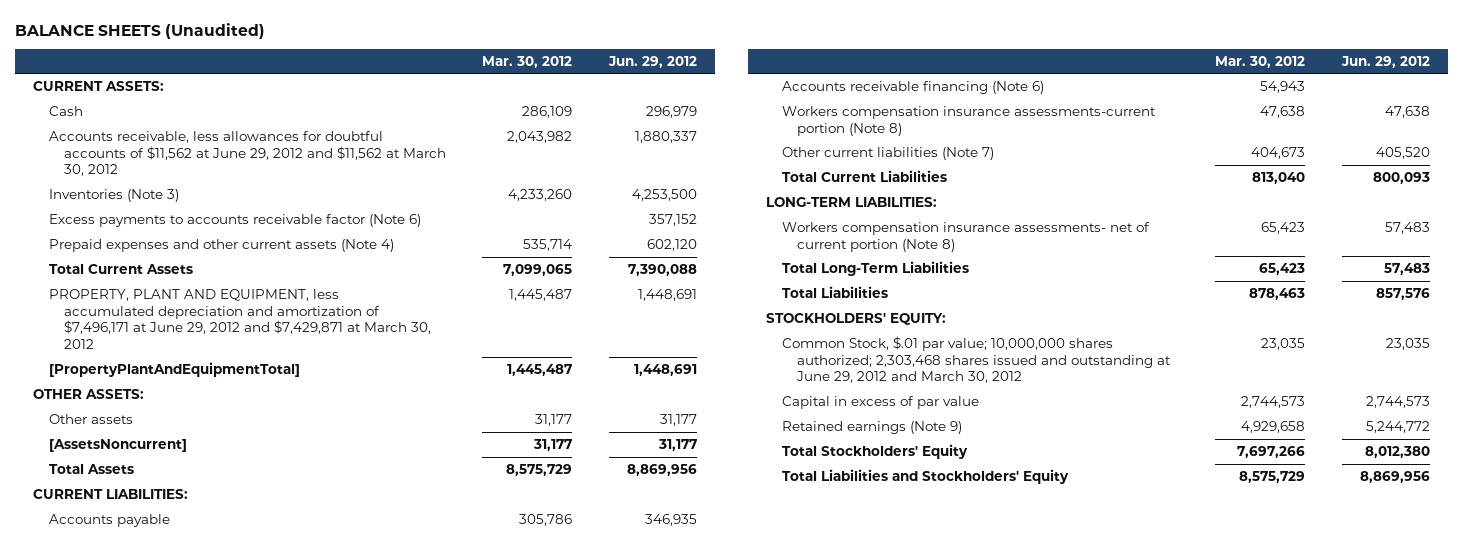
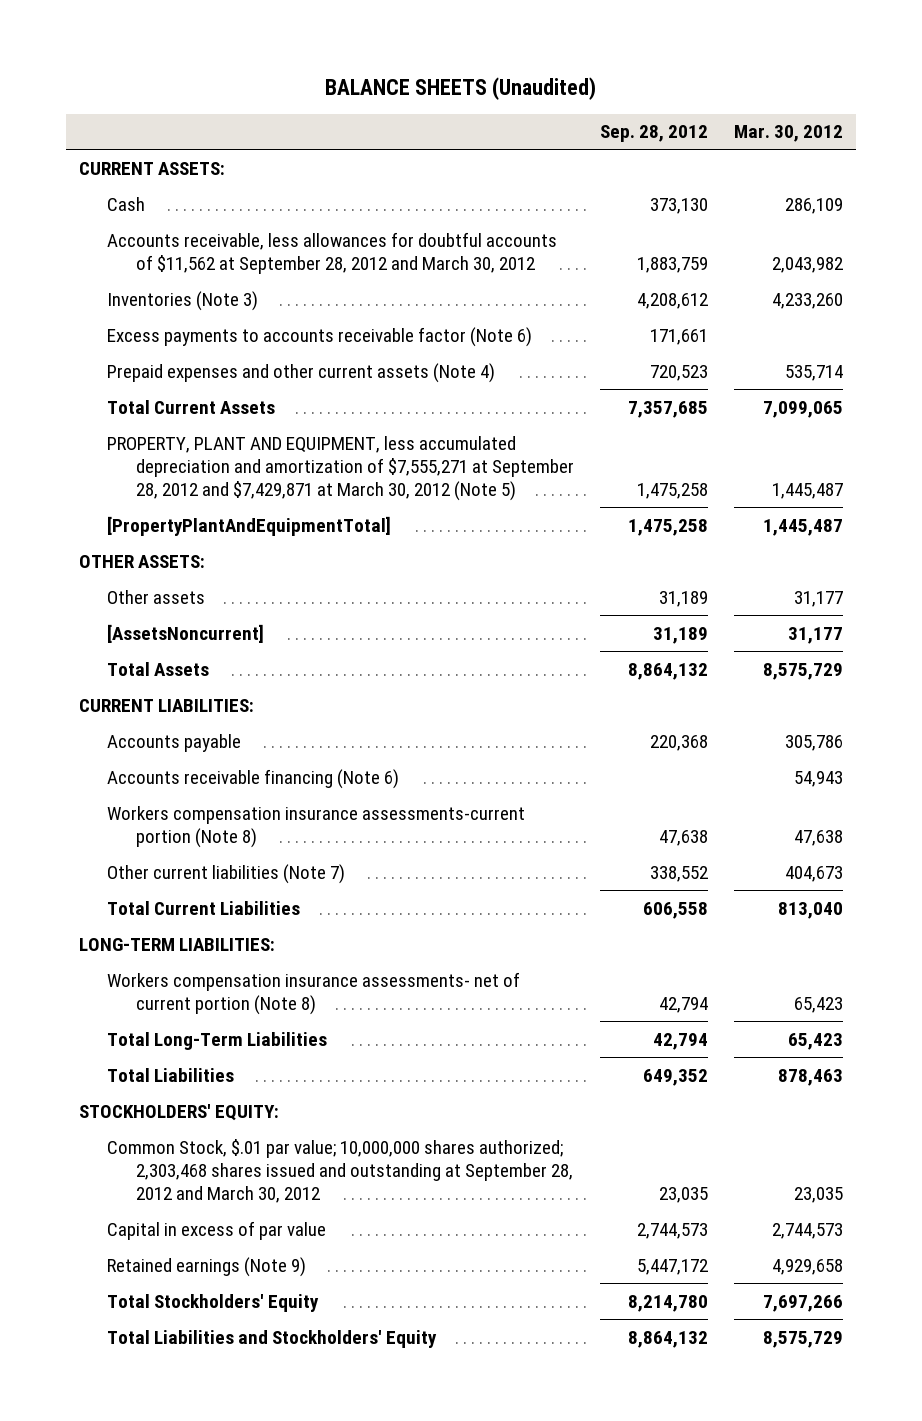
[607,55,697,68] Jun. 29, 2012 -> none
none -> [599,125,708,143] Sep. 28, 2012
[48,130,447,177] Accounts receivable, less allowances for doubtful accounts of $11,562 at June 29, 2012 and $11,562 at March 30, 2012 -> [107,231,558,274] Accounts receivable, less allowances for doubtful accounts of $11,562 at September 28, 2012 and March 30, 2012
[48,288,432,349] PROPERTY, PLANT AND EQUIPMENT, less accumulated depreciation and amortization of $7,496,171 at June 29, 2012 and $7,429,871 at March 30, 2012 -> [107,435,574,502] PROPERTY, PLANT AND EQUIPMENT, less accumulated depreciation and amortization of $7,555,271 at September 28, 2012 and $7,429,871 at March 30, 2012 (Note 5)
[781,335,1172,384] Common Stock, $.01 par value; 10,000,000 shares authorized; 2,303,468 shares issued and outstanding at June 29, 2012 and March 30, 2012 -> [107,1138,573,1204] Common Stock, $.01 par value; 10,000,000 shares authorized; 2,303,468 shares issued and outstanding at September 28, 2012 and March 30, 2012

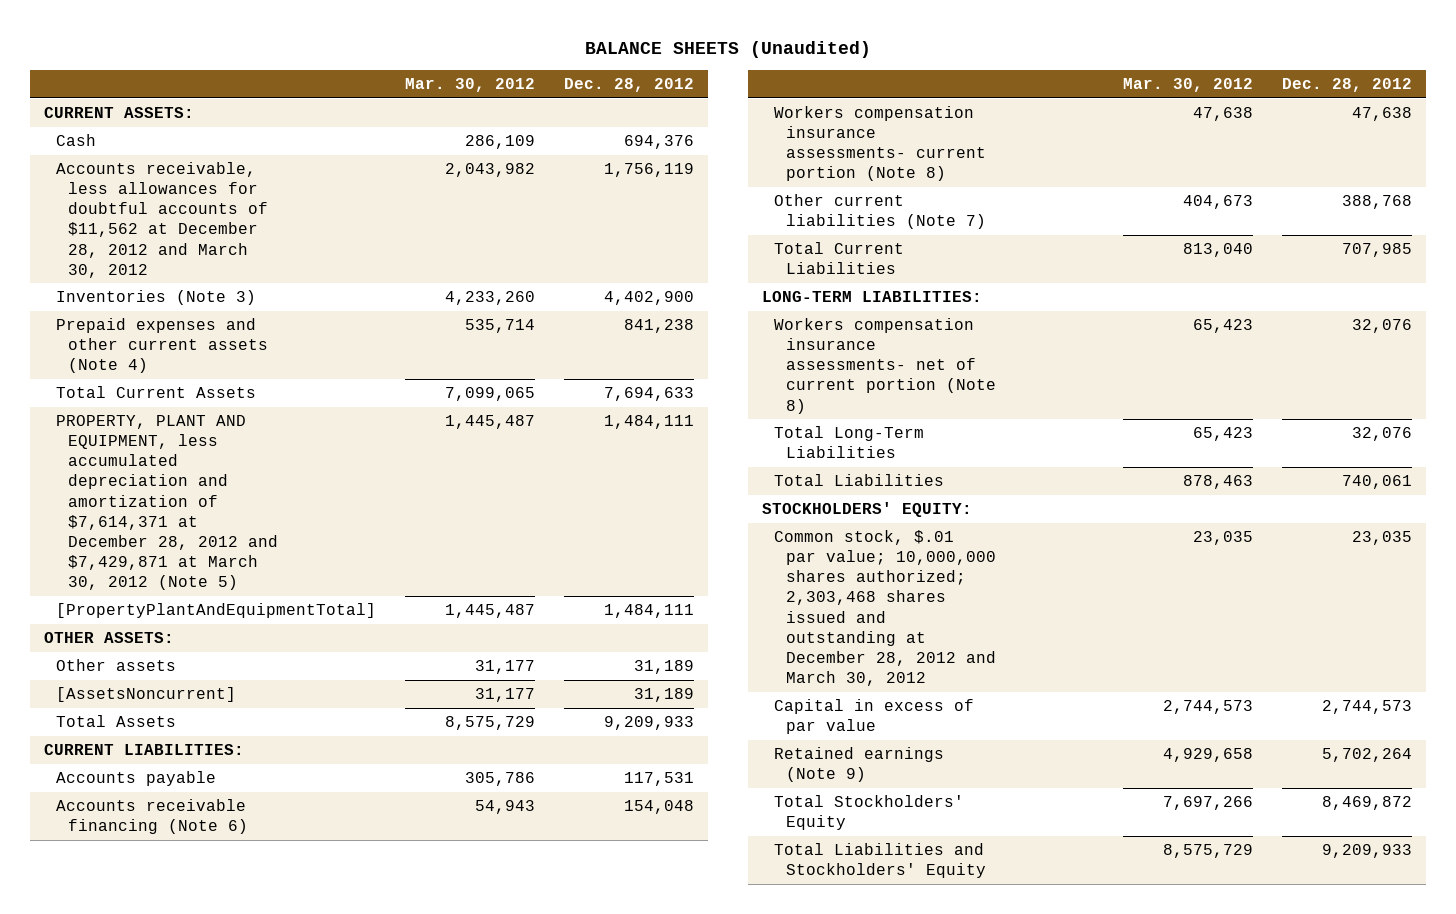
[599,125,708,143] Sep. 28, 2012 -> none
none -> [563,78,694,93] Dec. 28, 2012
[107,231,558,274] Accounts receivable, less allowances for doubtful accounts of $11,562 at September 28, 2012 and March 30, 2012 -> [56,162,269,278] Accounts receivable, less allowances for doubtful accounts of $11,562 at December 28, 2012 and March 30, 2012
[107,326,533,347] Excess payments to accounts receivable factor (Note 6) -> none
[107,435,574,502] PROPERTY, PLANT AND EQUIPMENT, less accumulated depreciation and amortization of $7,555,271 at September 28, 2012 and $7,429,871 at March 30, 2012 (Note 5) -> [56,415,279,591] PROPERTY, PLANT AND EQUIPMENT, less accumulated depreciation and amortization of $7,614,371 at December 28, 2012 and $7,429,871 at March 30, 2012 (Note 5)
[107,805,526,848] Workers compensation insurance assessments-current portion (Note 8) -> [774,106,987,182] Workers compensation insurance assessments- current portion (Note 8)
[107,1138,573,1204] Common Stock, $.01 par value; 10,000,000 shares authorized; 2,303,468 shares issued and outstanding at September 28, 2012 and March 30, 2012 -> [774,530,997,686] Common stock, $.01 par value; 10,000,000 shares authorized; 2,303,468 shares issued and outstanding at December 28, 2012 and March 30, 2012

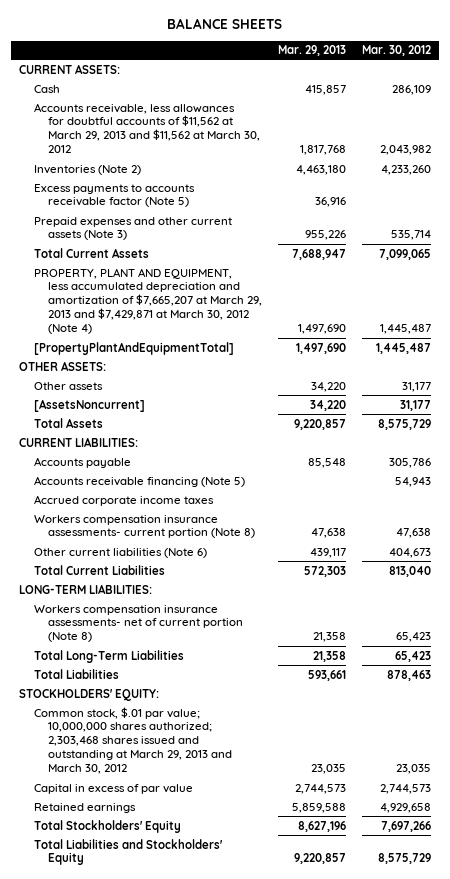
[584,41,871,59] BALANCE SHEETS (Unaudited) -> [167,17,283,29] BALANCE SHEETS
[563,78,694,93] Dec. 28, 2012 -> none
none -> [278,45,347,57] Mar. 29, 2013
[56,162,269,278] Accounts receivable, less allowances for doubtful accounts of $11,562 at December 28, 2012 and March 30, 2012 -> [33,102,261,154] Accounts receivable, less allowances for doubtful accounts of $11,562 at March 29, 2013 and $11,562 at March 30, 2012
[56,290,257,306] Inventories (Note 3) -> [33,164,141,175] Inventories (Note 2)
none -> [33,183,195,208] Excess payments to accounts receivable factor (Note 5)
[56,318,269,374] Prepaid expenses and other current assets (Note 4) -> [33,216,232,241] Prepaid expenses and other current assets (Note 3)
[56,415,279,591] PROPERTY, PLANT AND EQUIPMENT, less accumulated depreciation and amortization of $7,614,371 at December 28, 2012 and $7,429,871 at March 30, 2012 (Note 5) -> [33,267,263,335] PROPERTY, PLANT AND EQUIPMENT, less accumulated depreciation and amortization of $7,665,207 at March 29, 2013 and $7,429,871 at March 30, 2012 (Note 4)
[56,799,249,835] Accounts receivable financing (Note 6) -> [33,475,245,487] Accounts receivable financing (Note 5)
none -> [33,494,214,506] Accrued corporate income taxes
[774,194,987,230] Other current liabilities (Note 7) -> [33,547,207,558] Other current liabilities (Note 6)
[774,530,997,686] Common stock, $.01 par value; 10,000,000 shares authorized; 2,303,468 shares issued and outstanding at December 28, 2012 and March 30, 2012 -> [33,706,233,775] Common stock, $.01 par value; 10,000,000 shares authorized; 2,303,468 shares issued and outstanding at March 29, 2013 and March 30, 2012
[774,747,945,783] Retained earnings (Note 9) -> [33,802,136,813] Retained earnings

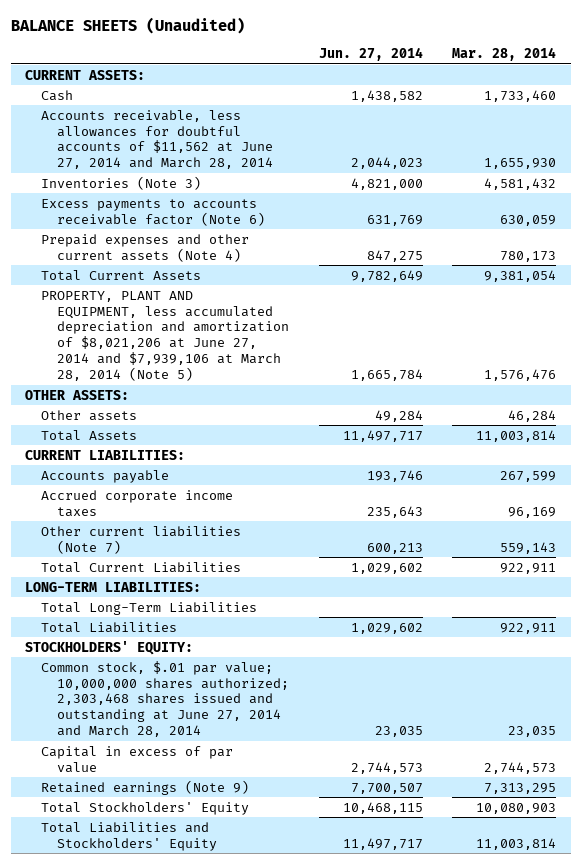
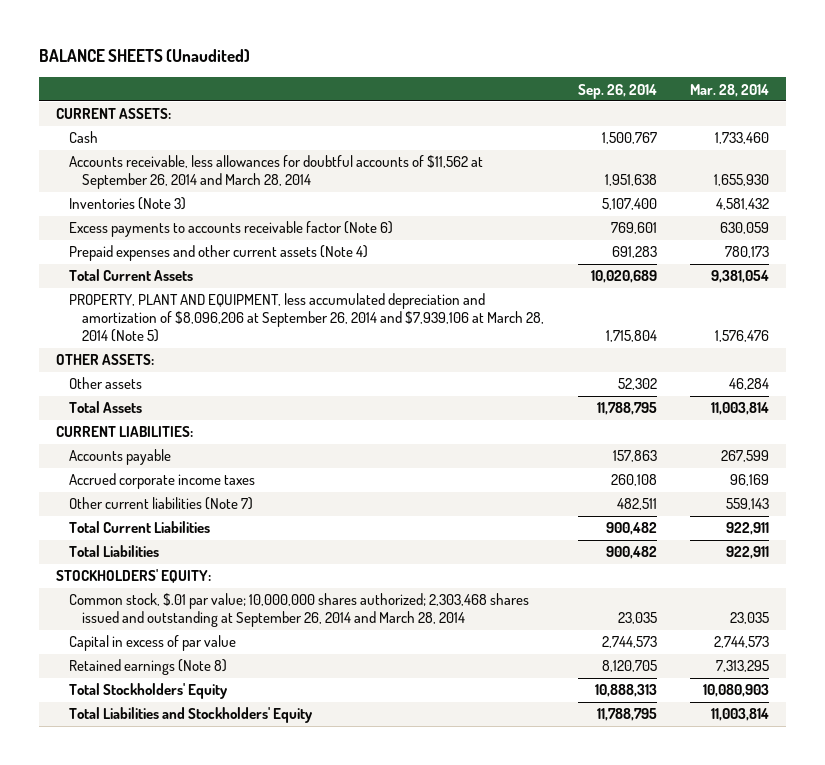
[318,47,423,62] Jun. 27, 2014 -> none
none -> [577,83,657,99] Sep. 26, 2014
[41,109,274,170] Accounts receivable, less allowances for doubtful accounts of $11,562 at June 27, 2014 and March 28, 2014 -> [68,155,483,190] Accounts receivable, less allowances for doubtful accounts of $11,562 at September 26, 2014 and March 28, 2014
[41,290,290,381] PROPERTY, PLANT AND EQUIPMENT, less accumulated depreciation and amortization of $8,021,206 at June 27, 2014 and $7,939,106 at March 28, 2014 (Note 5) -> [68,293,544,343] PROPERTY, PLANT AND EQUIPMENT, less accumulated depreciation and amortization of $8,096,206 at September 26, 2014 and $7,939,106 at March 28, 2014 (Note 5)
[25,581,202,592] LONG-TERM LIABILITIES: -> none
[41,601,258,615] Total Long-Term Liabilities -> none
[41,660,290,738] Common stock, $.01 par value; 10,000,000 shares authorized; 2,303,468 shares issued and outstanding at June 27, 2014 and March 28, 2014 -> [68,593,529,628] Common stock, $.01 par value; 10,000,000 shares authorized; 2,303,468 shares issued and outstanding at September 26, 2014 and March 28, 2014
[41,779,250,795] Retained earnings (Note 9) -> [68,659,227,676] Retained earnings (Note 8)

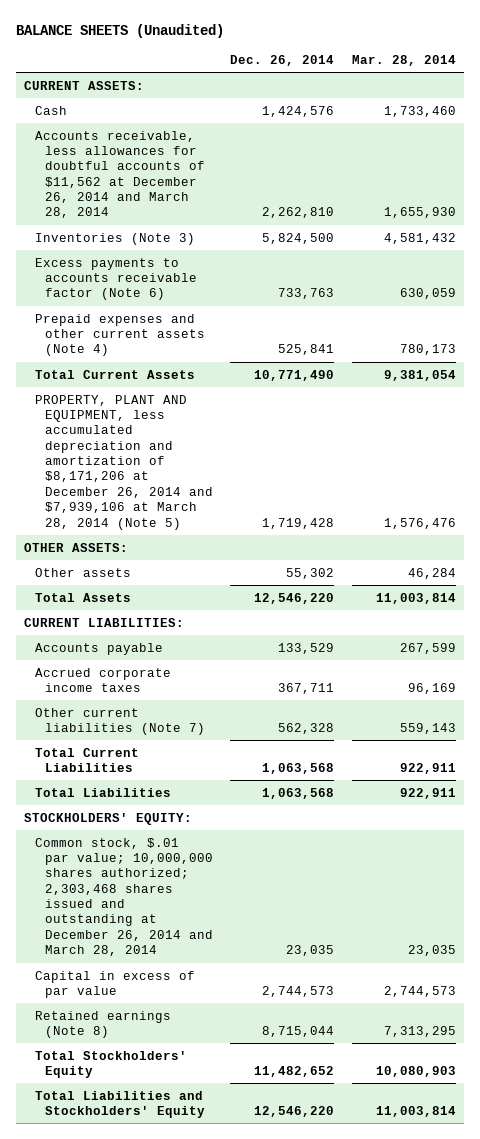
[577,83,657,99] Sep. 26, 2014 -> none
none -> [230,54,335,66] Dec. 26, 2014
[68,155,483,190] Accounts receivable, less allowances for doubtful accounts of $11,562 at September 26, 2014 and March 28, 2014 -> [34,130,206,219] Accounts receivable, less allowances for doubtful accounts of $11,562 at December 26, 2014 and March 28, 2014
[68,293,544,343] PROPERTY, PLANT AND EQUIPMENT, less accumulated depreciation and amortization of $8,096,206 at September 26, 2014 and $7,939,106 at March 28, 2014 (Note 5) -> [34,394,214,530] PROPERTY, PLANT AND EQUIPMENT, less accumulated depreciation and amortization of $8,171,206 at December 26, 2014 and $7,939,106 at March 28, 2014 (Note 5)
[68,593,529,628] Common stock, $.01 par value; 10,000,000 shares authorized; 2,303,468 shares issued and outstanding at September 26, 2014 and March 28, 2014 -> [34,837,214,957] Common stock, $.01 par value; 10,000,000 shares authorized; 2,303,468 shares issued and outstanding at December 26, 2014 and March 28, 2014

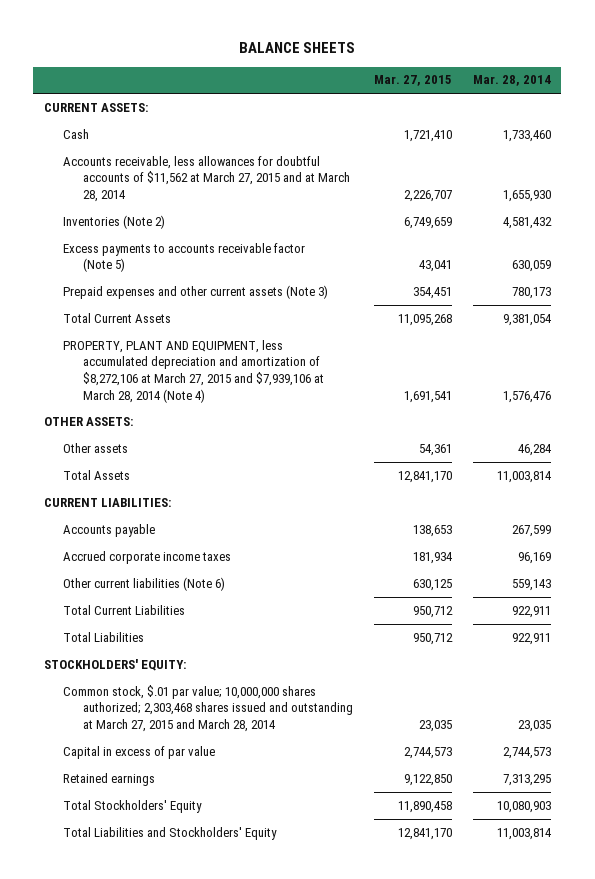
[15,23,224,38] BALANCE SHEETS (Unaudited) -> [239,42,356,54] BALANCE SHEETS
[230,54,335,66] Dec. 26, 2014 -> none
none -> [373,75,452,87] Mar. 27, 2015
[34,130,206,219] Accounts receivable, less allowances for doubtful accounts of $11,562 at December 26, 2014 and March 28, 2014 -> [63,155,350,203] Accounts receivable, less allowances for doubtful accounts of $11,562 at March 27, 2015 and at March 28, 2014
[34,232,195,245] Inventories (Note 3) -> [63,214,166,229] Inventories (Note 2)
[34,257,198,301] Excess payments to accounts receivable factor (Note 6) -> [63,242,306,273] Excess payments to accounts receivable factor (Note 5)
[34,313,206,357] Prepaid expenses and other current assets (Note 4) -> [63,284,329,299] Prepaid expenses and other current assets (Note 3)
[34,394,214,530] PROPERTY, PLANT AND EQUIPMENT, less accumulated depreciation and amortization of $8,171,206 at December 26, 2014 and $7,939,106 at March 28, 2014 (Note 5) -> [63,339,324,403] PROPERTY, PLANT AND EQUIPMENT, less accumulated depreciation and amortization of $8,272,106 at March 27, 2015 and $7,939,106 at March 28, 2014 (Note 4)
[34,707,206,735] Other current liabilities (Note 7) -> [63,576,226,591] Other current liabilities (Note 6)
[34,837,214,957] Common stock, $.01 par value; 10,000,000 shares authorized; 2,303,468 shares issued and outstanding at December 26, 2014 and March 28, 2014 -> [63,684,353,733] Common stock, $.01 par value; 10,000,000 shares authorized; 2,303,468 shares issued and outstanding at March 27, 2015 and March 28, 2014
[34,1010,171,1038] Retained earnings (Note 8) -> [63,772,156,786] Retained earnings

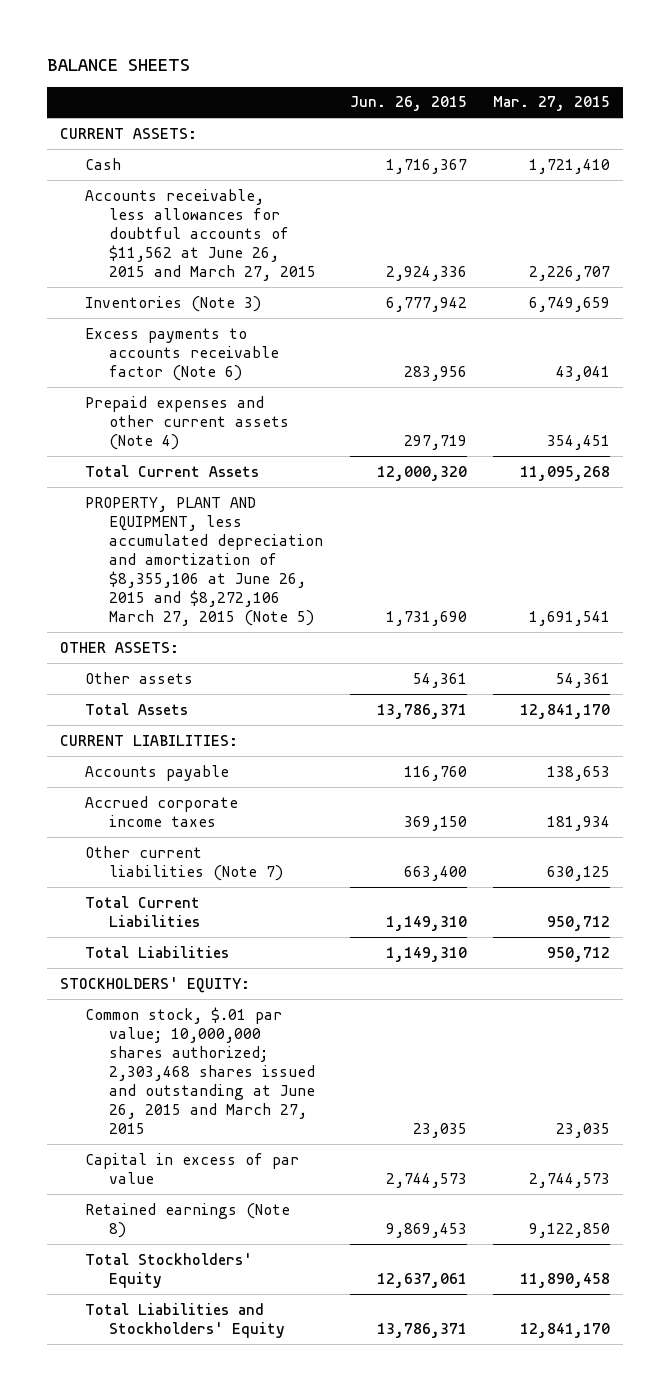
[472,75,551,87] Mar. 28, 2014 -> none
none -> [349,96,467,112] Jun. 26, 2015
[63,155,350,203] Accounts receivable, less allowances for doubtful accounts of $11,562 at March 27, 2015 and at March 28, 2014 -> [84,188,317,281] Accounts receivable, less allowances for doubtful accounts of $11,562 at June 26, 2015 and March 27, 2015
[63,214,166,229] Inventories (Note 2) -> [84,295,261,312] Inventories (Note 3)
[63,242,306,273] Excess payments to accounts receivable factor (Note 5) -> [84,327,280,381] Excess payments to accounts receivable factor (Note 6)
[63,284,329,299] Prepaid expenses and other current assets (Note 3) -> [84,395,290,450] Prepaid expenses and other current assets (Note 4)
[63,339,324,403] PROPERTY, PLANT AND EQUIPMENT, less accumulated depreciation and amortization of $8,272,106 at March 27, 2015 and $7,939,106 at March 28, 2014 (Note 4) -> [84,496,324,626] PROPERTY, PLANT AND EQUIPMENT, less accumulated depreciation and amortization of $8,355,106 at June 26, 2015 and $8,272,106 March 27, 2015 (Note 5)
[63,576,226,591] Other current liabilities (Note 6) -> [84,845,284,881] Other current liabilities (Note 7)
[63,684,353,733] Common stock, $.01 par value; 10,000,000 shares authorized; 2,303,468 shares issued and outstanding at March 27, 2015 and March 28, 2014 -> [84,1006,316,1134] Common stock, $.01 par value; 10,000,000 shares authorized; 2,303,468 shares issued and outstanding at June 26, 2015 and March 27, 2015
[63,772,156,786] Retained earnings -> [84,1202,290,1238] Retained earnings (Note 8)

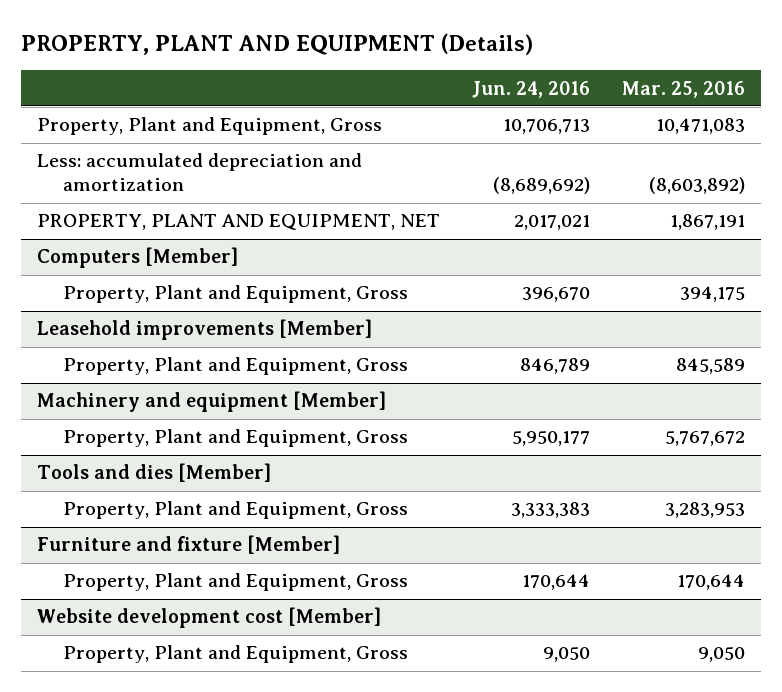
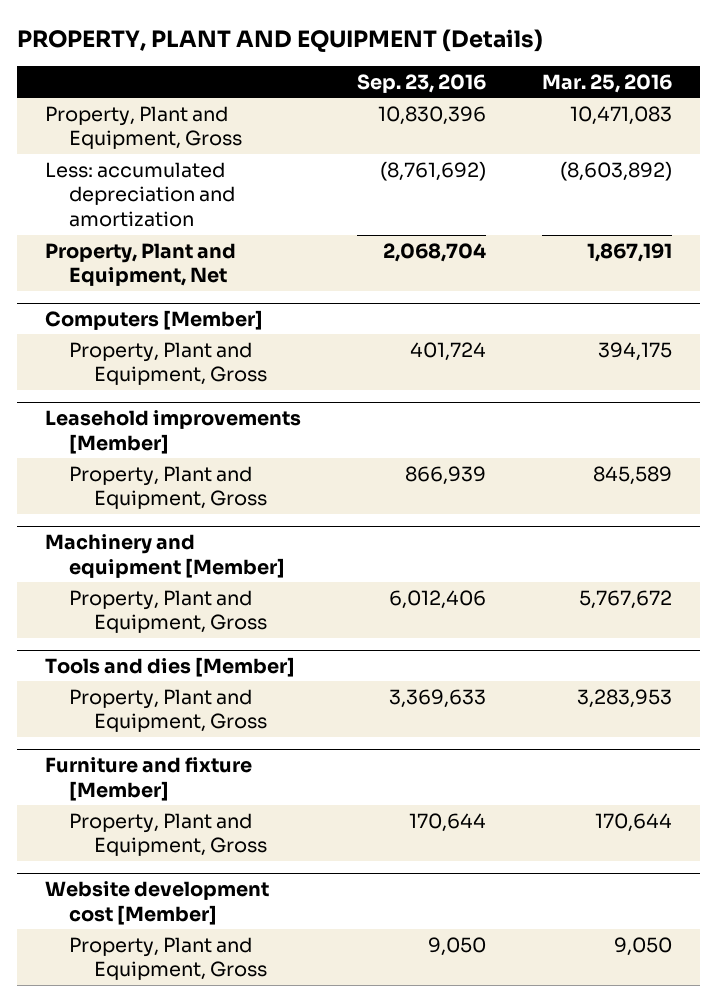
[472,80,591,98] Jun. 24, 2016 -> none
none -> [356,73,486,93] Sep. 23, 2016
[36,214,440,231] PROPERTY, PLANT AND EQUIPMENT, NET -> [44,242,236,287] Property, Plant and Equipment, Net

